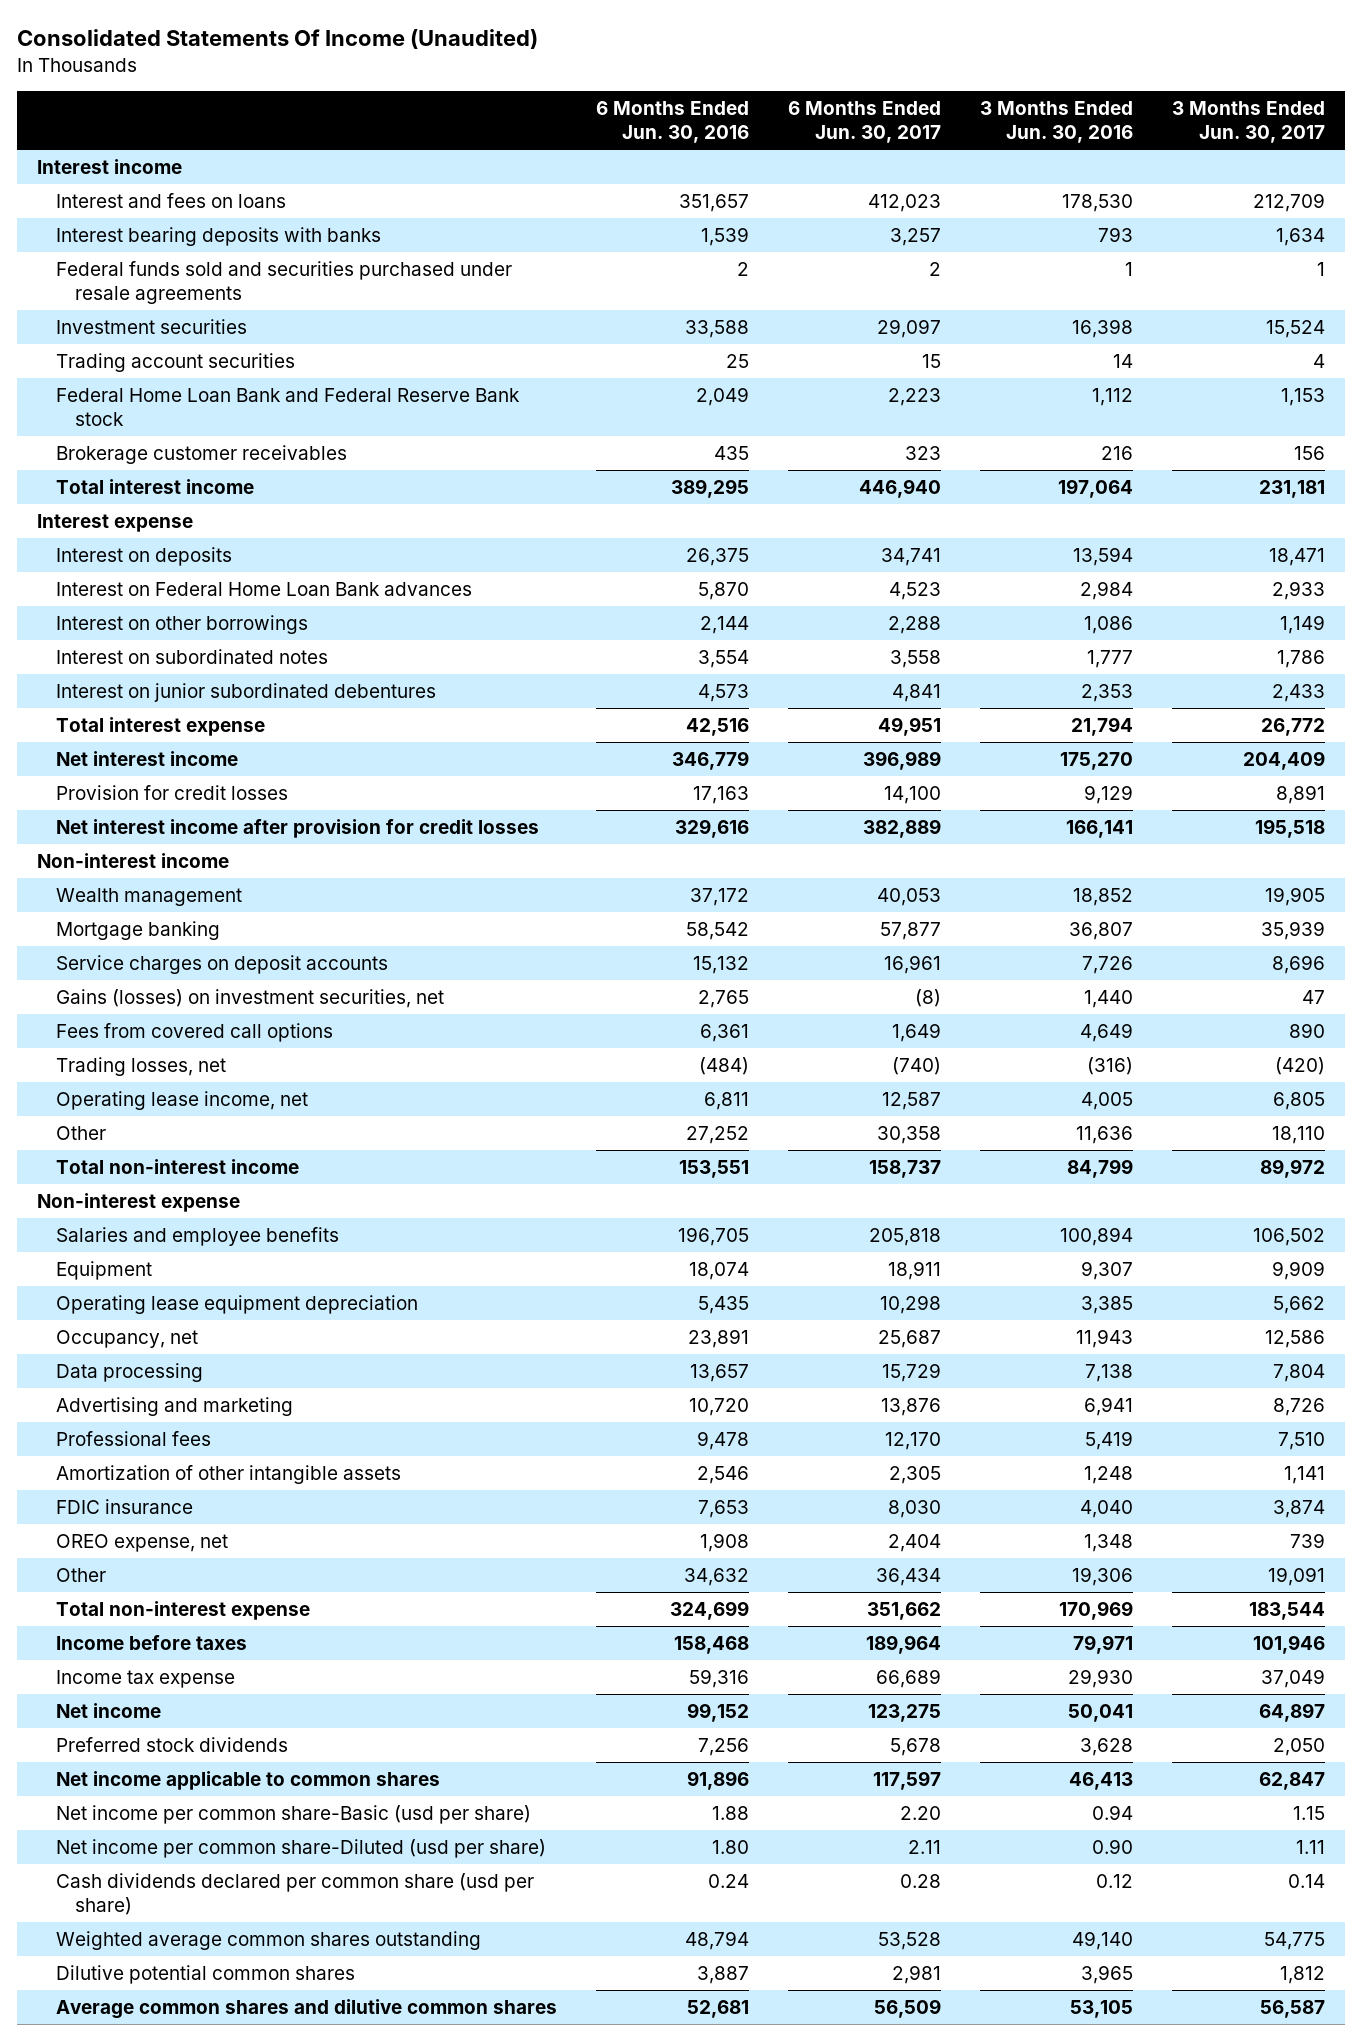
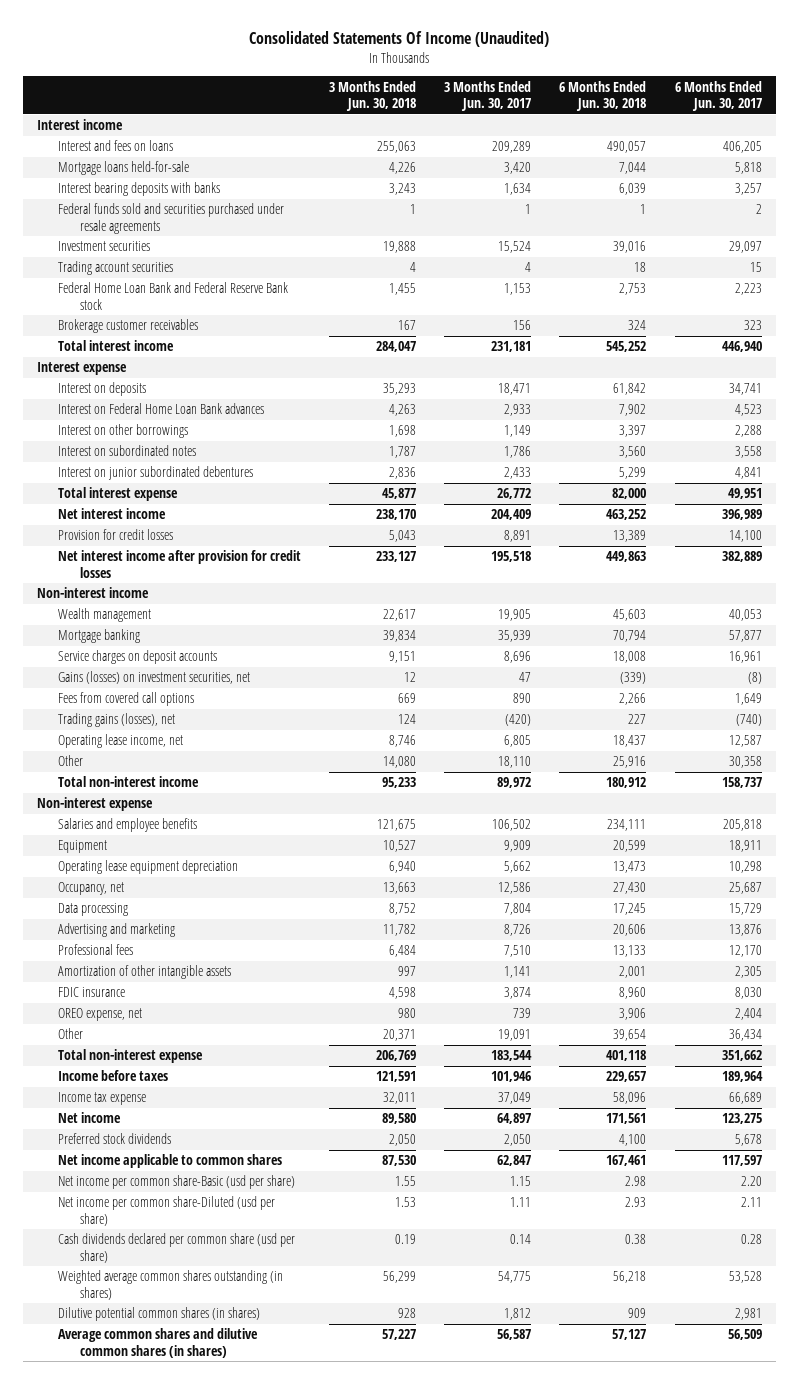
[595,100,749,144] 6 Months Ended Jun. 30, 2016 -> none
[980,100,1134,144] 3 Months Ended Jun. 30, 2016 -> none
none -> [329,80,417,112] 3 Months Ended Jun. 30, 2018
none -> [559,80,647,112] 6 Months Ended Jun. 30, 2018
[868,193,942,212] 412,023 -> [722,141,762,154] 406,205
[1253,192,1326,212] 212,709 -> [492,141,532,154] 209,289
none -> [58,161,190,176] Mortgage loans held-for-sale
[55,1056,226,1076] Trading losses, net -> [58,713,176,728] Trading gains (losses), net
[55,1930,481,1950] Weighted average common shares outstanding -> [58,1270,284,1300] Weighted average common shares outstanding (in shares)
[55,1964,355,1984] Dilutive potential common shares -> [58,1307,261,1322] Dilutive potential common shares (in shares)
[55,1998,557,2019] Average common shares and dilutive common shares -> [58,1328,259,1358] Average common shares and dilutive common shares (in shares)

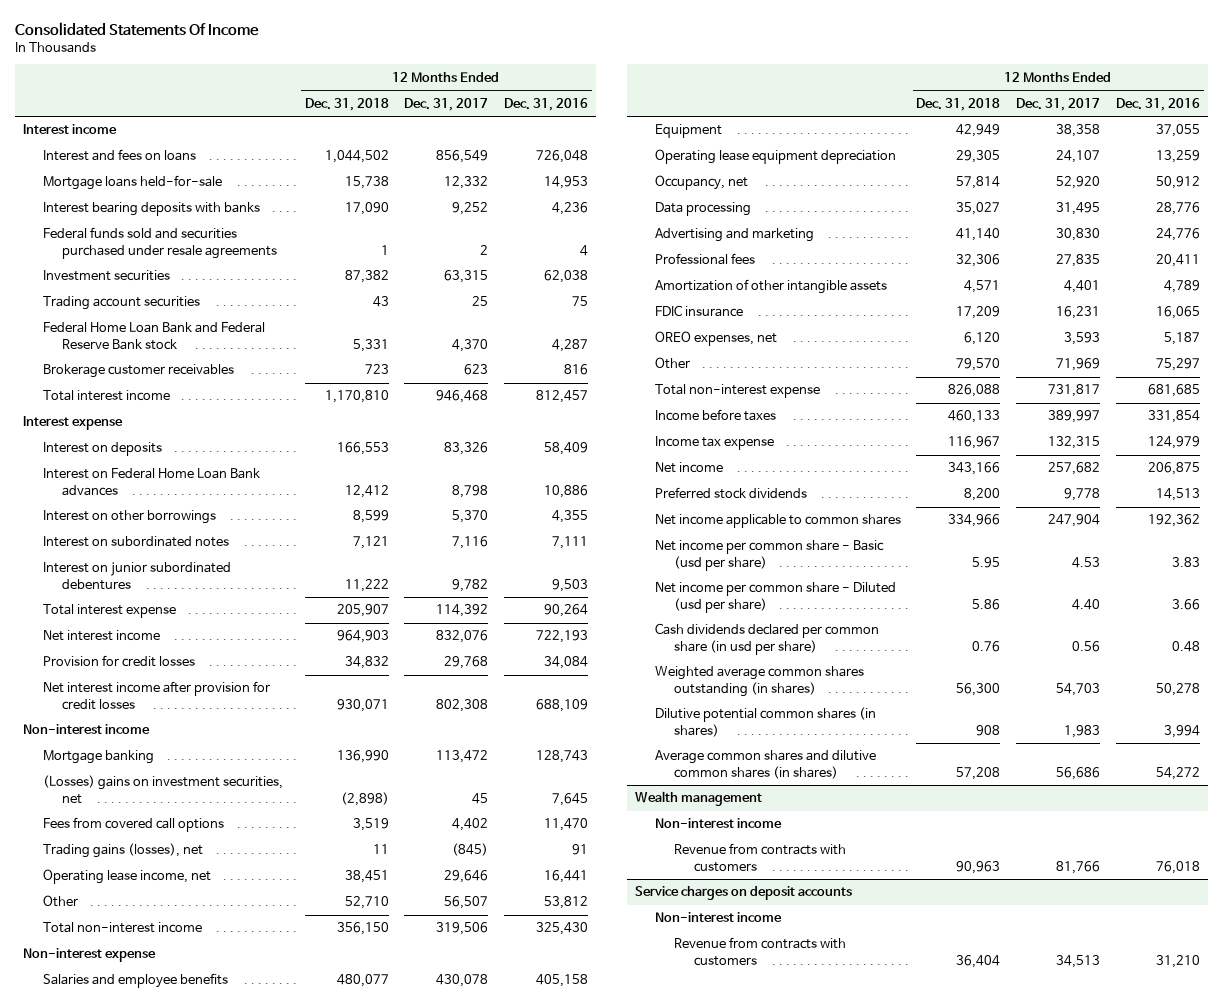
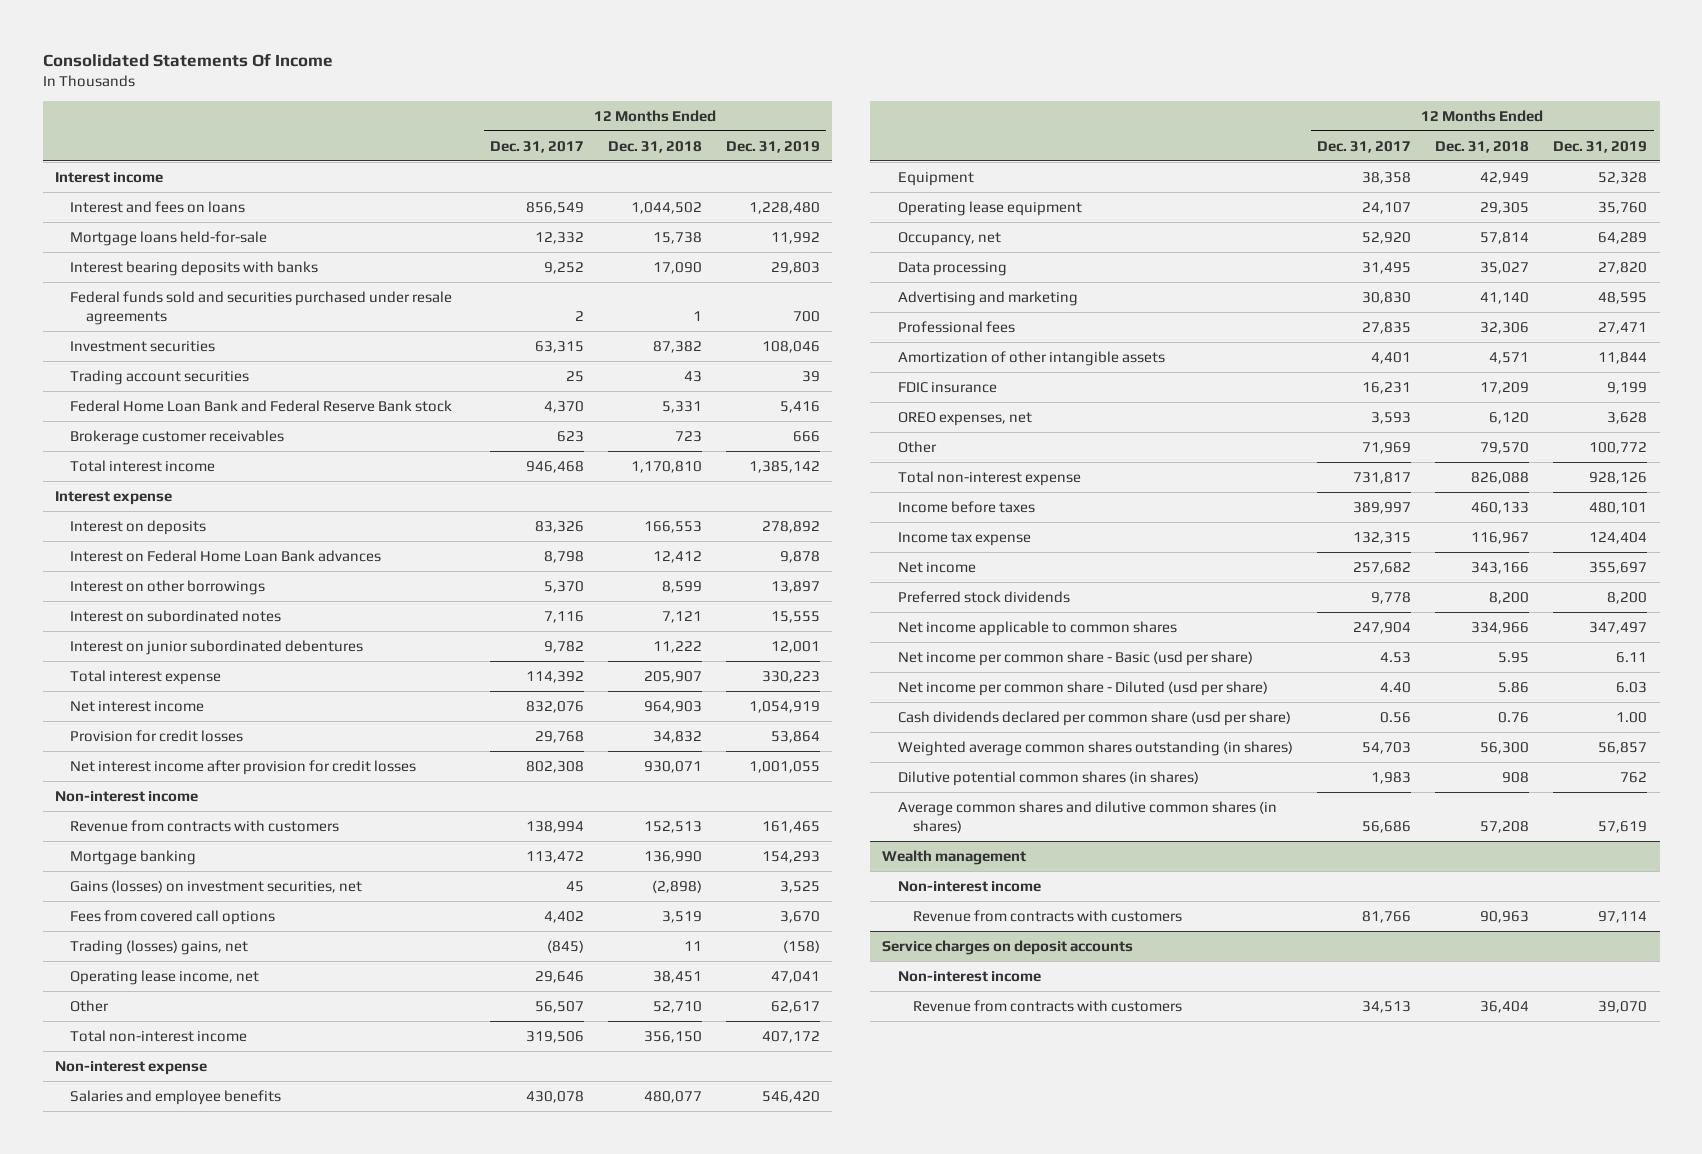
[504,97,589,111] Dec. 31, 2016 -> none
none -> [726,140,821,153] Dec. 31, 2019
none -> [70,819,340,832] Revenue from contracts with customers
[42,775,283,804] (Losses) gains on investment securities, net -> [70,879,363,893] Gains (losses) on investment securities, net
[42,843,203,859] Trading gains (losses), net -> [70,939,249,955] Trading (losses) gains, net
[654,149,896,165] Operating lease equipment depreciation -> [897,200,1082,216] Operating lease equipment
[654,623,879,655] Cash dividends declared per common share (in usd per share) -> [897,710,1291,726] Cash dividends declared per common share (usd per share)

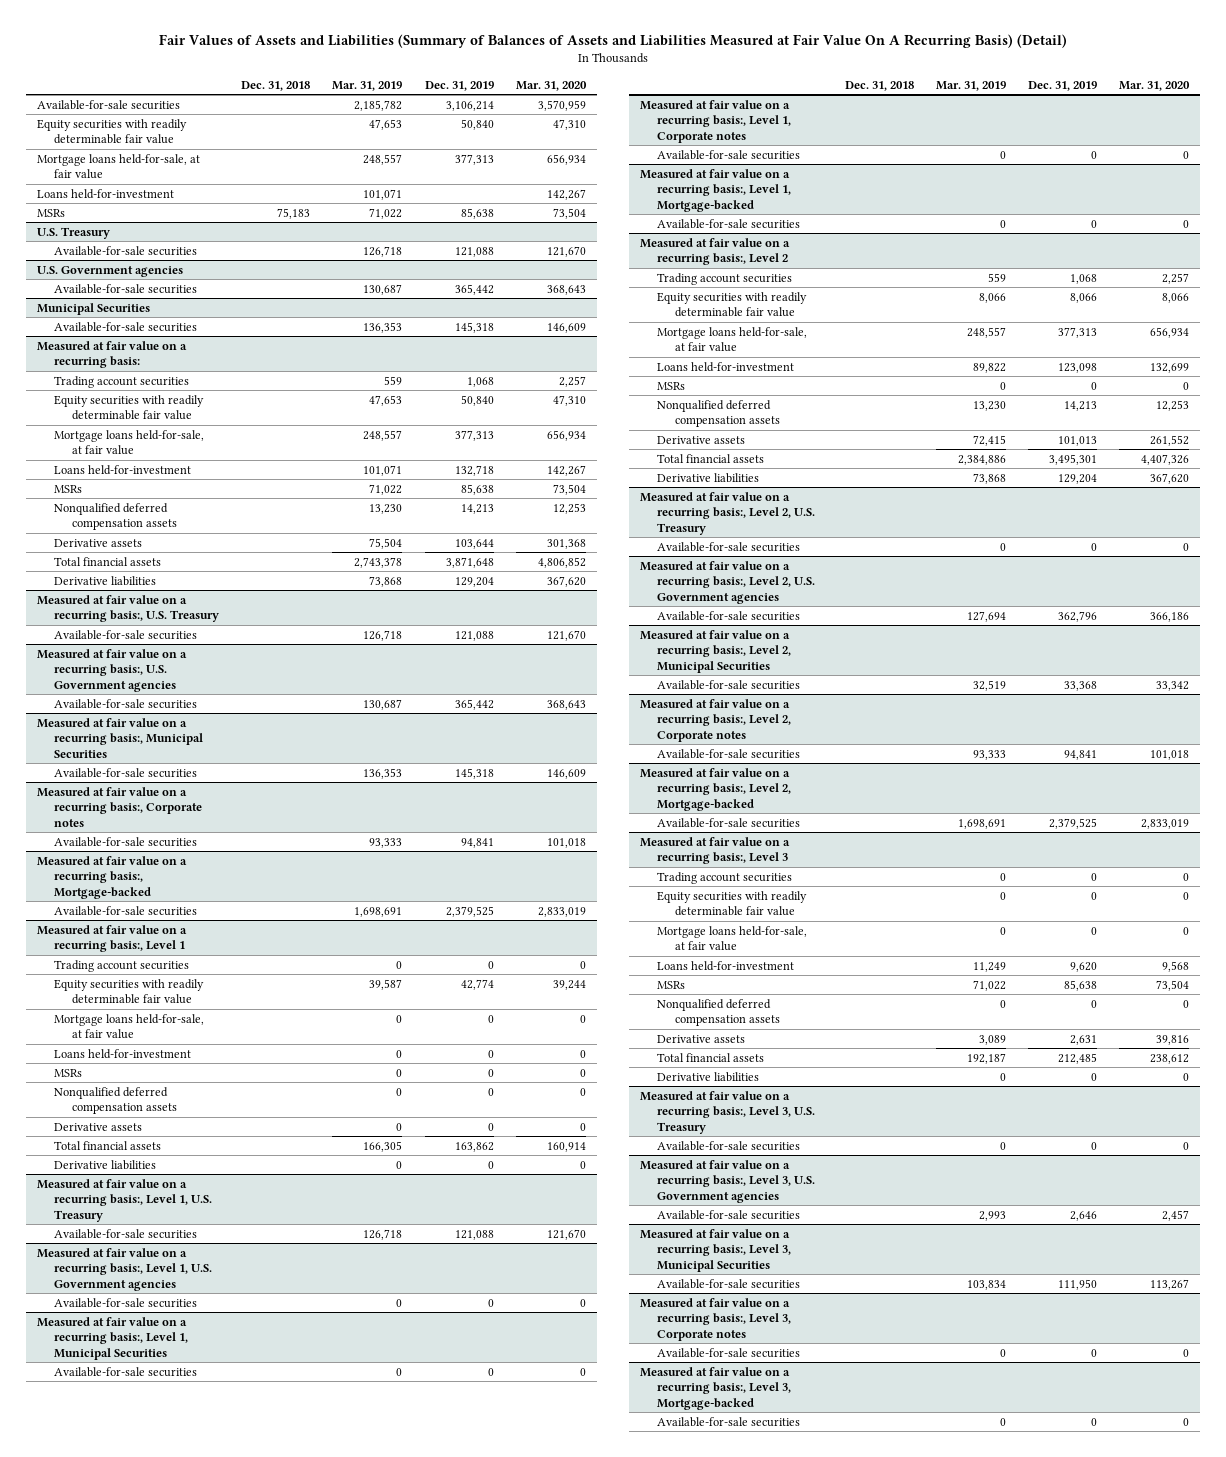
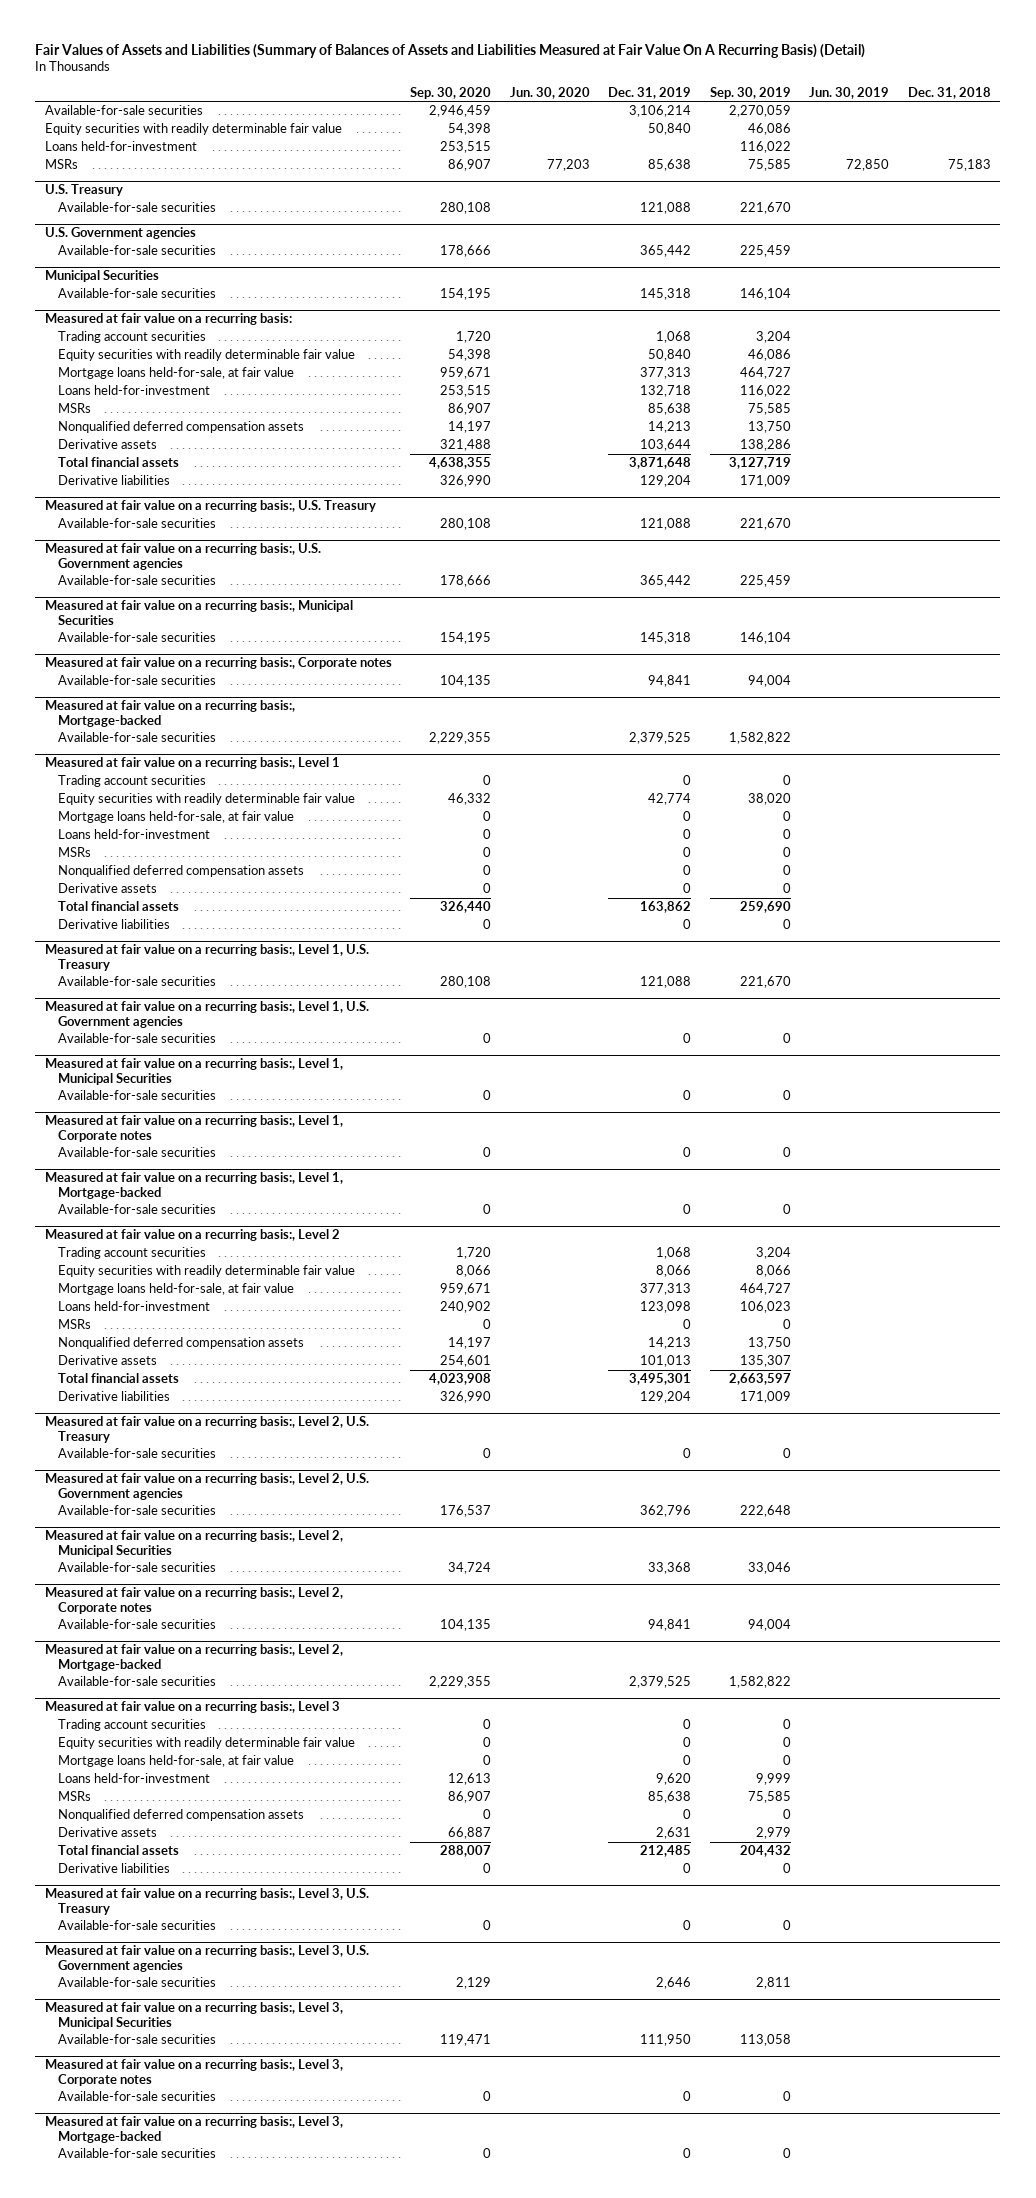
[332,80,403,91] Mar. 31, 2019 -> none
[515,80,587,91] Mar. 31, 2020 -> none
none -> [410,86,492,99] Sep. 30, 2020
none -> [509,86,590,99] Jun. 30, 2020
none -> [709,86,791,99] Sep. 30, 2019
none -> [809,86,890,99] Jun. 30, 2019
[36,153,200,180] Mortgage loans held-for-sale, at fair value -> none

